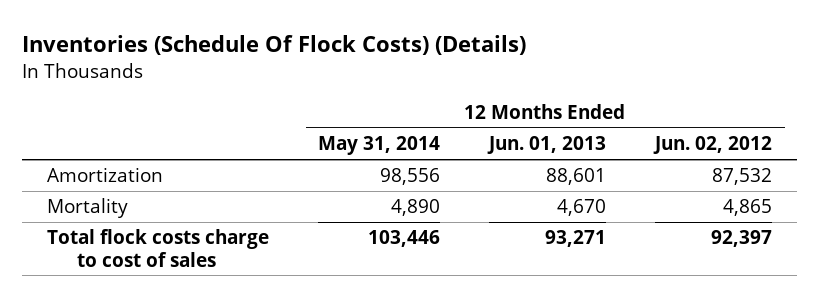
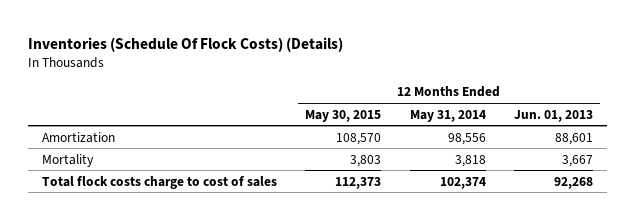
[653,136,773,155] Jun. 02, 2012 -> none
none -> [305,109,382,122] May 30, 2015
[391,199,441,217] 4,890 -> [454,154,486,167] 3,818
[557,199,607,217] 4,670 -> [562,154,594,167] 3,667
[368,230,441,248] 103,446 -> [439,176,486,189] 102,374
[545,230,607,248] 93,271 -> [554,176,594,189] 92,268

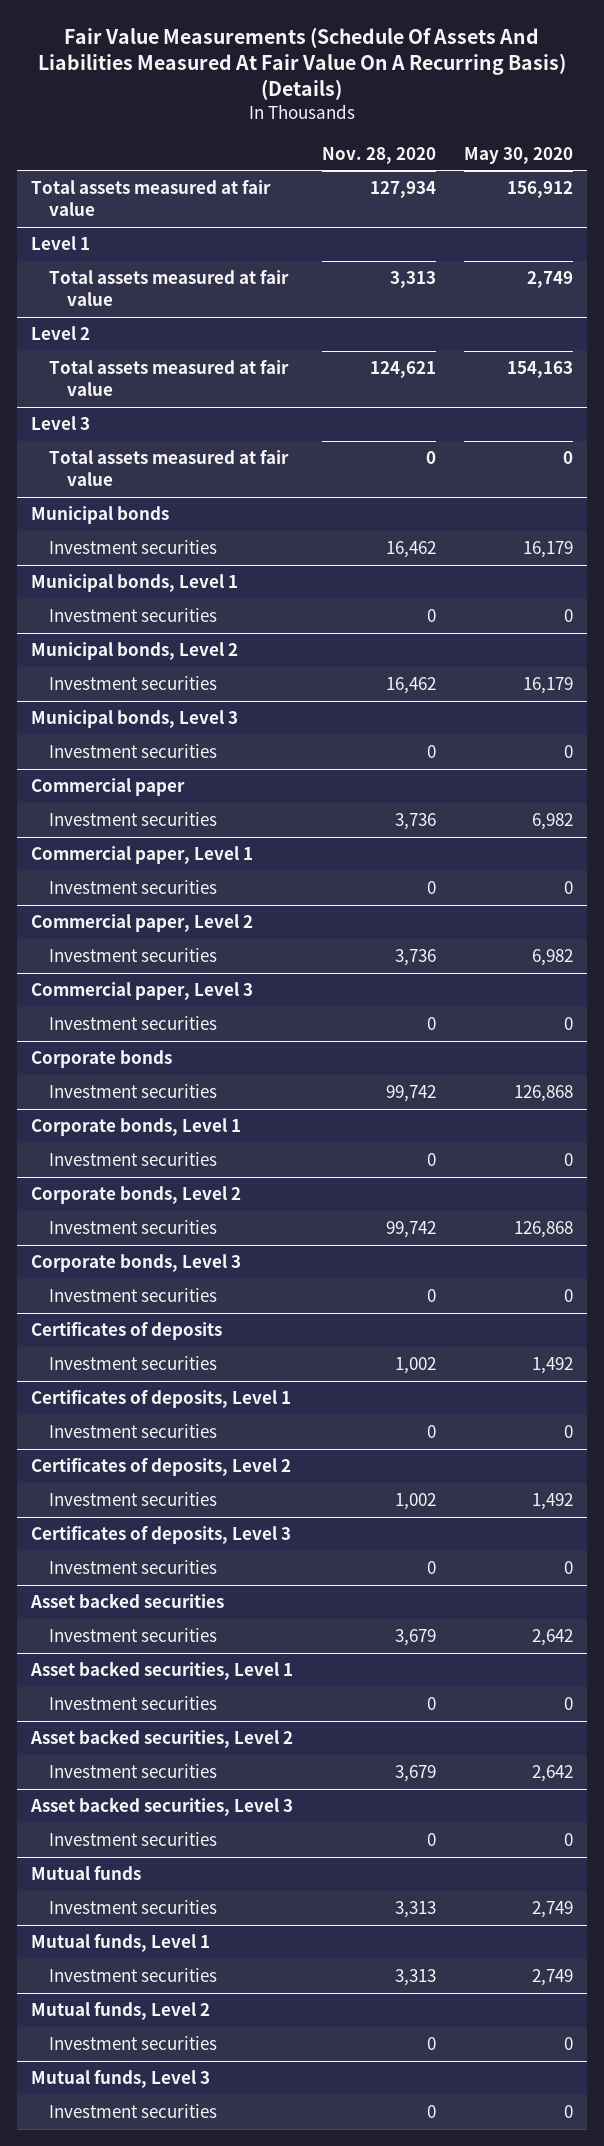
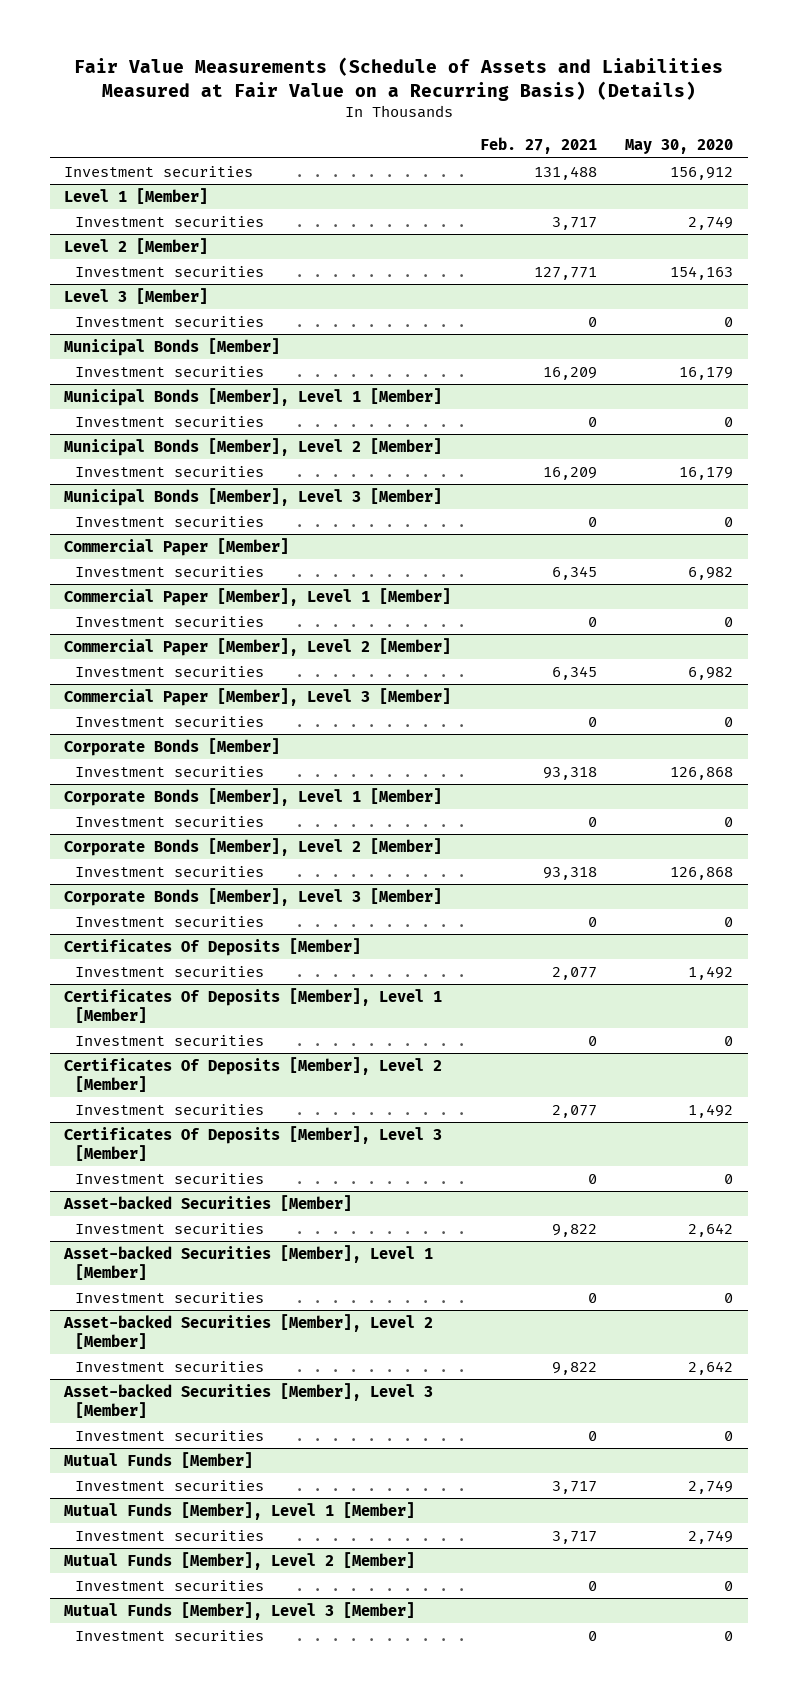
[38,26,567,101] Fair Value Measurements (Schedule Of Assets And Liabilities Measured At Fair Value On A Recurring Basis) (Details) -> [73,57,723,101] Fair Value Measurements (Schedule of Assets and Liabilities Measured at Fair Value on a Recurring Basis) (Details)
[321,146,436,164] Nov. 28, 2020 -> none
none -> [479,137,597,155] Feb. 27, 2021
[49,450,290,487] Total assets measured at fair value -> none
[31,180,272,217] Total assets measured at fair value -> [64,165,254,177] Investment securities
[31,236,91,251] Level 1 -> [64,187,209,204] Level 1 [Member]
[49,270,290,307] Total assets measured at fair value -> [74,215,264,227] Investment securities
[31,326,91,341] Level 2 -> [64,237,209,254] Level 2 [Member]
[49,360,290,397] Total assets measured at fair value -> [74,265,264,277] Investment securities
[31,416,91,431] Level 3 -> [64,287,209,304] Level 3 [Member]
none -> [74,315,264,327] Investment securities
[31,506,170,525] Municipal bonds -> [64,337,281,356] Municipal Bonds [Member]
[31,574,239,593] Municipal bonds, Level 1 -> [64,387,443,406] Municipal Bonds [Member], Level 1 [Member]
[31,642,239,661] Municipal bonds, Level 2 -> [64,437,443,456] Municipal Bonds [Member], Level 2 [Member]
[31,710,239,729] Municipal bonds, Level 3 -> [64,487,443,506] Municipal Bonds [Member], Level 3 [Member]
[31,778,186,797] Commercial paper -> [64,537,290,556] Commercial Paper [Member]
[31,846,254,865] Commercial paper, Level 1 -> [64,587,452,606] Commercial Paper [Member], Level 1 [Member]
[31,914,254,933] Commercial paper, Level 2 -> [64,637,452,656] Commercial Paper [Member], Level 2 [Member]
[31,982,254,1001] Commercial paper, Level 3 -> [64,687,452,706] Commercial Paper [Member], Level 3 [Member]
[31,1050,173,1069] Corporate bonds -> [64,737,281,756] Corporate Bonds [Member]
[31,1118,242,1137] Corporate bonds, Level 1 -> [64,787,443,806] Corporate Bonds [Member], Level 1 [Member]
[31,1186,242,1205] Corporate bonds, Level 2 -> [64,837,443,856] Corporate Bonds [Member], Level 2 [Member]
[31,1254,242,1273] Corporate bonds, Level 3 -> [64,887,443,906] Corporate Bonds [Member], Level 3 [Member]
[31,1322,223,1341] Certificates of deposits -> [64,937,362,956] Certificates Of Deposits [Member]
[31,1390,292,1409] Certificates of deposits, Level 1 -> [64,987,443,1024] Certificates Of Deposits [Member], Level 1 [Member]
[31,1458,292,1477] Certificates of deposits, Level 2 -> [64,1056,443,1093] Certificates Of Deposits [Member], Level 2 [Member]
[31,1526,292,1545] Certificates of deposits, Level 3 -> [64,1125,443,1162] Certificates Of Deposits [Member], Level 3 [Member]
[30,1593,225,1609] Asset backed securities -> [63,1194,353,1211] Asset-backed Securities [Member]
[30,1661,294,1681] Asset backed securities, Level 1 -> [63,1244,434,1281] Asset-backed Securities [Member], Level 1 [Member]
[30,1729,294,1749] Asset backed securities, Level 2 -> [63,1313,434,1350] Asset-backed Securities [Member], Level 2 [Member]
[30,1797,294,1817] Asset backed securities, Level 3 -> [63,1382,434,1419] Asset-backed Securities [Member], Level 3 [Member]
[31,1866,142,1881] Mutual funds -> [64,1451,254,1468] Mutual Funds [Member]
[31,1934,211,1953] Mutual funds, Level 1 -> [64,1501,416,1520] Mutual Funds [Member], Level 1 [Member]
[31,2002,211,2021] Mutual funds, Level 2 -> [64,1551,416,1570] Mutual Funds [Member], Level 2 [Member]
[31,2070,211,2089] Mutual funds, Level 3 -> [64,1601,416,1620] Mutual Funds [Member], Level 3 [Member]

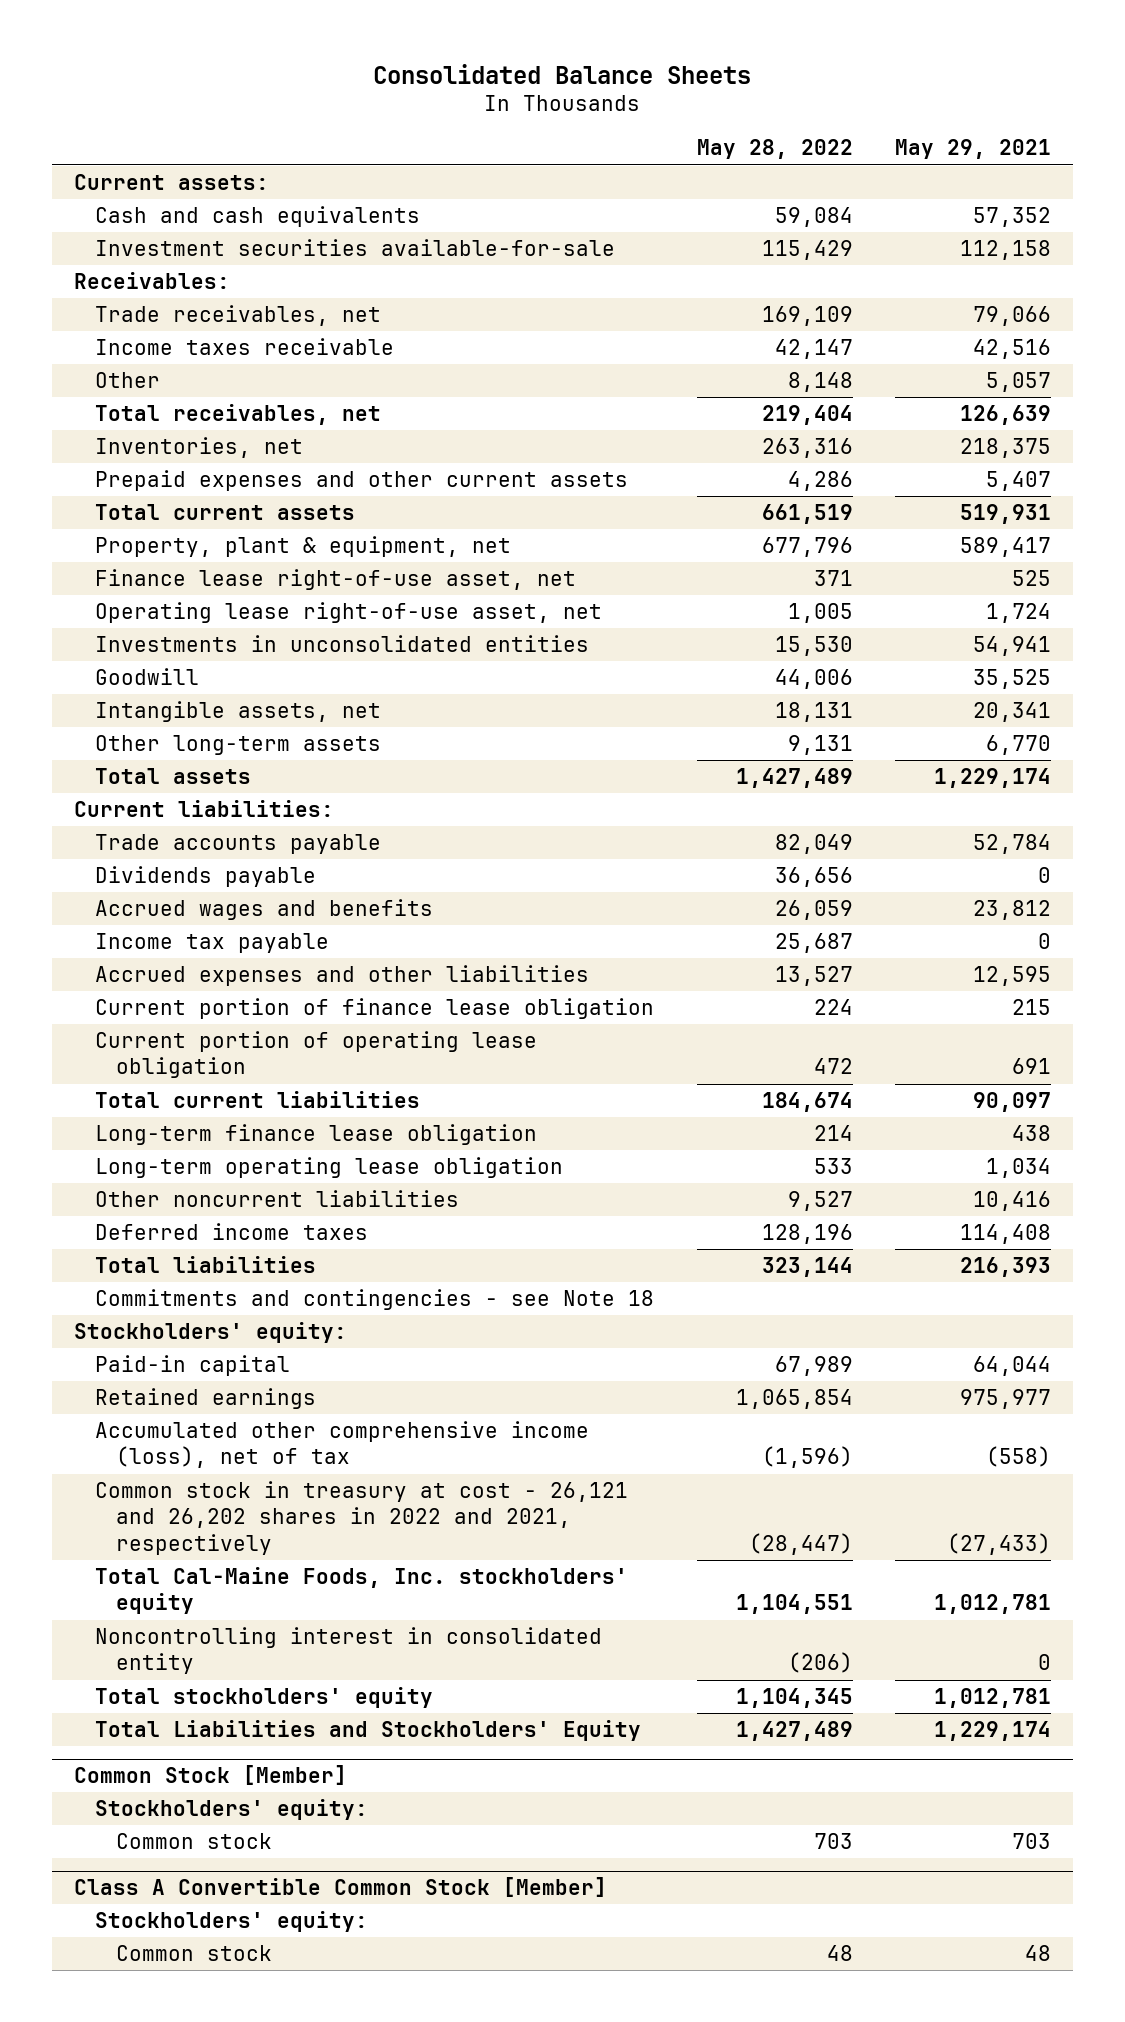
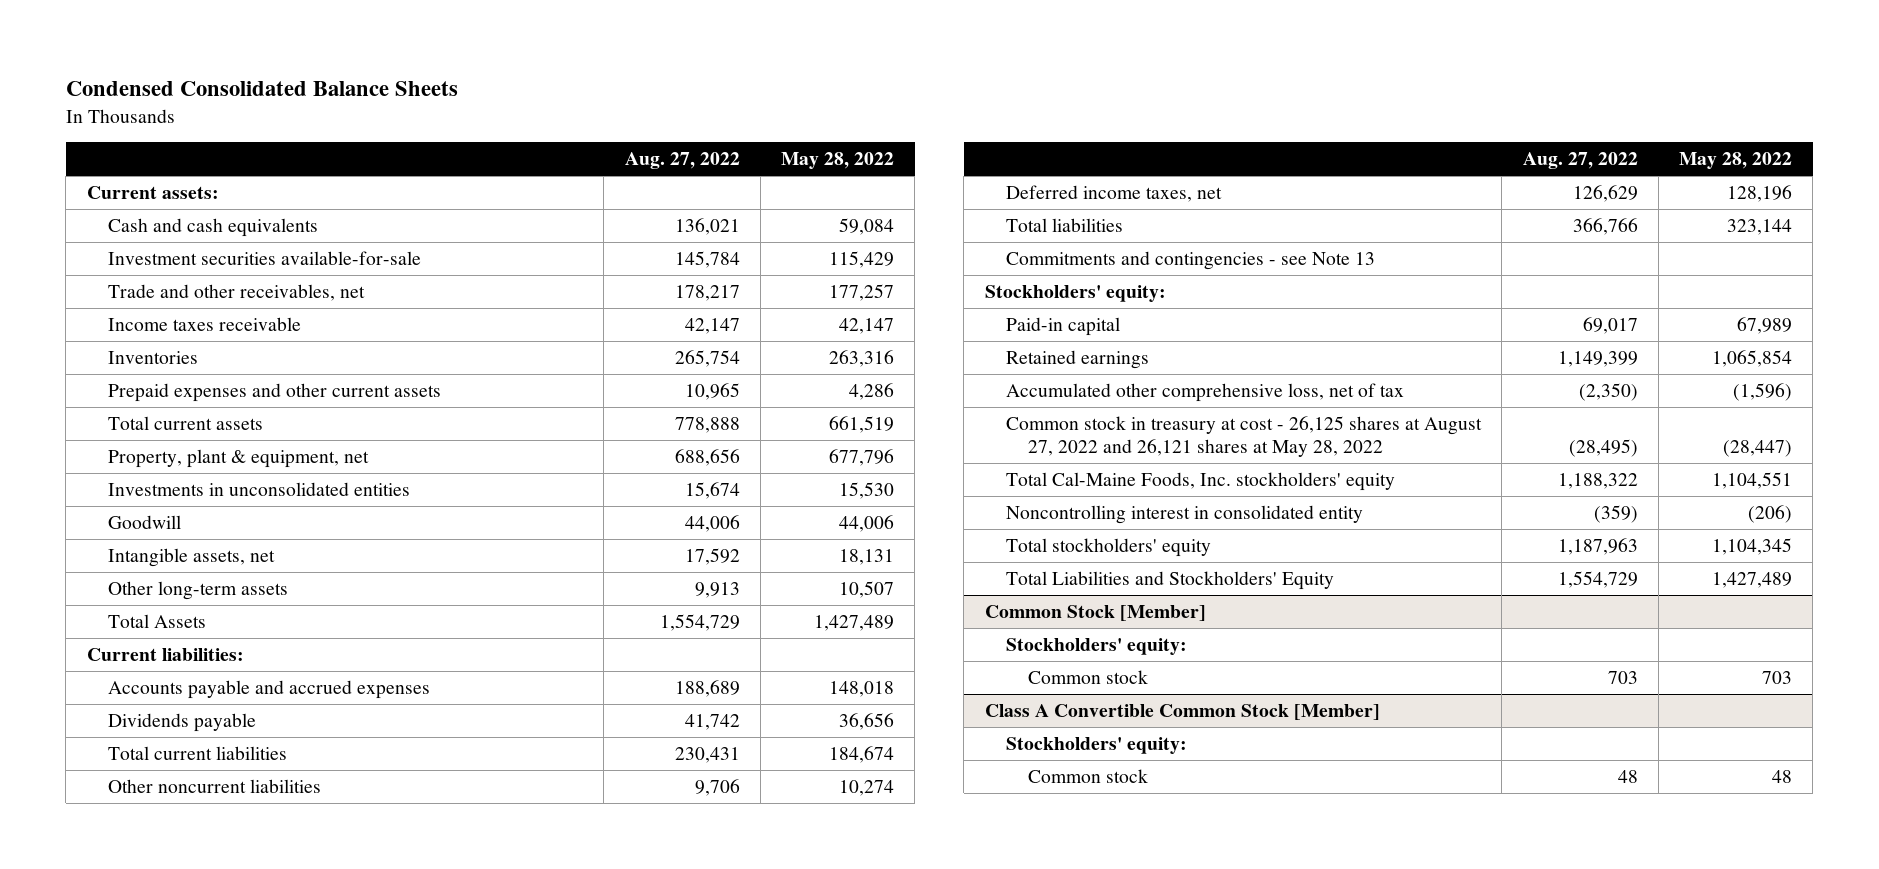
[373,63,752,84] Consolidated Balance Sheets -> [65,81,458,97] Condensed Consolidated Balance Sheets
[895,139,1052,160] May 29, 2021 -> none
none -> [624,152,740,170] Aug. 27, 2022
[73,272,230,290] Receivables: -> none
[94,305,381,327] Trade receivables, net -> [108,284,366,302] Trade and other receivables, net
[761,306,853,327] 169,109 -> [829,284,895,302] 177,257
[94,372,160,389] Other -> none
[94,404,381,426] Total receivables, net -> none
[94,437,303,459] Inventories, net -> [108,351,199,365] Inventories
[94,569,576,591] Finance lease right-of-use asset, net -> none
[94,602,602,624] Operating lease right-of-use asset, net -> none
[787,735,853,756] 9,131 -> [839,581,895,599] 10,507
[94,768,251,785] Total assets -> [108,614,207,629] Total Assets
[94,834,381,855] Trade accounts payable -> none
none -> [108,680,431,700] Accounts payable and accrued expenses
[94,899,433,921] Accrued wages and benefits -> none
[94,933,329,954] Income tax payable -> none
[94,965,589,987] Accrued expenses and other liabilities -> none
[94,998,654,1020] Current portion of finance lease obligation -> none
[94,1031,537,1079] Current portion of operating lease obligation -> none
[94,1124,537,1146] Long-term finance lease obligation -> none
[94,1157,563,1179] Long-term operating lease obligation -> none
[787,1191,853,1212] 9,527 -> [839,780,895,797] 10,274
[94,1223,368,1241] Deferred income taxes -> [1006,185,1223,203] Deferred income taxes, net
[94,1289,654,1311] Commitments and contingencies - see Note 18 -> [1006,251,1376,271] Commitments and contingencies - see Note 13
[94,1421,589,1469] Accumulated other comprehensive income (loss), net of tax -> [1006,383,1405,403] Accumulated other comprehensive loss, net of tax
[94,1481,628,1555] Common stock in treasury at cost - 26,121 and 26,202 shares in 2022 and 2021, respectively -> [1006,416,1483,458] Common stock in treasury at cost - 26,125 shares at August 27, 2022 and 26,121 shares at May 28, 2022

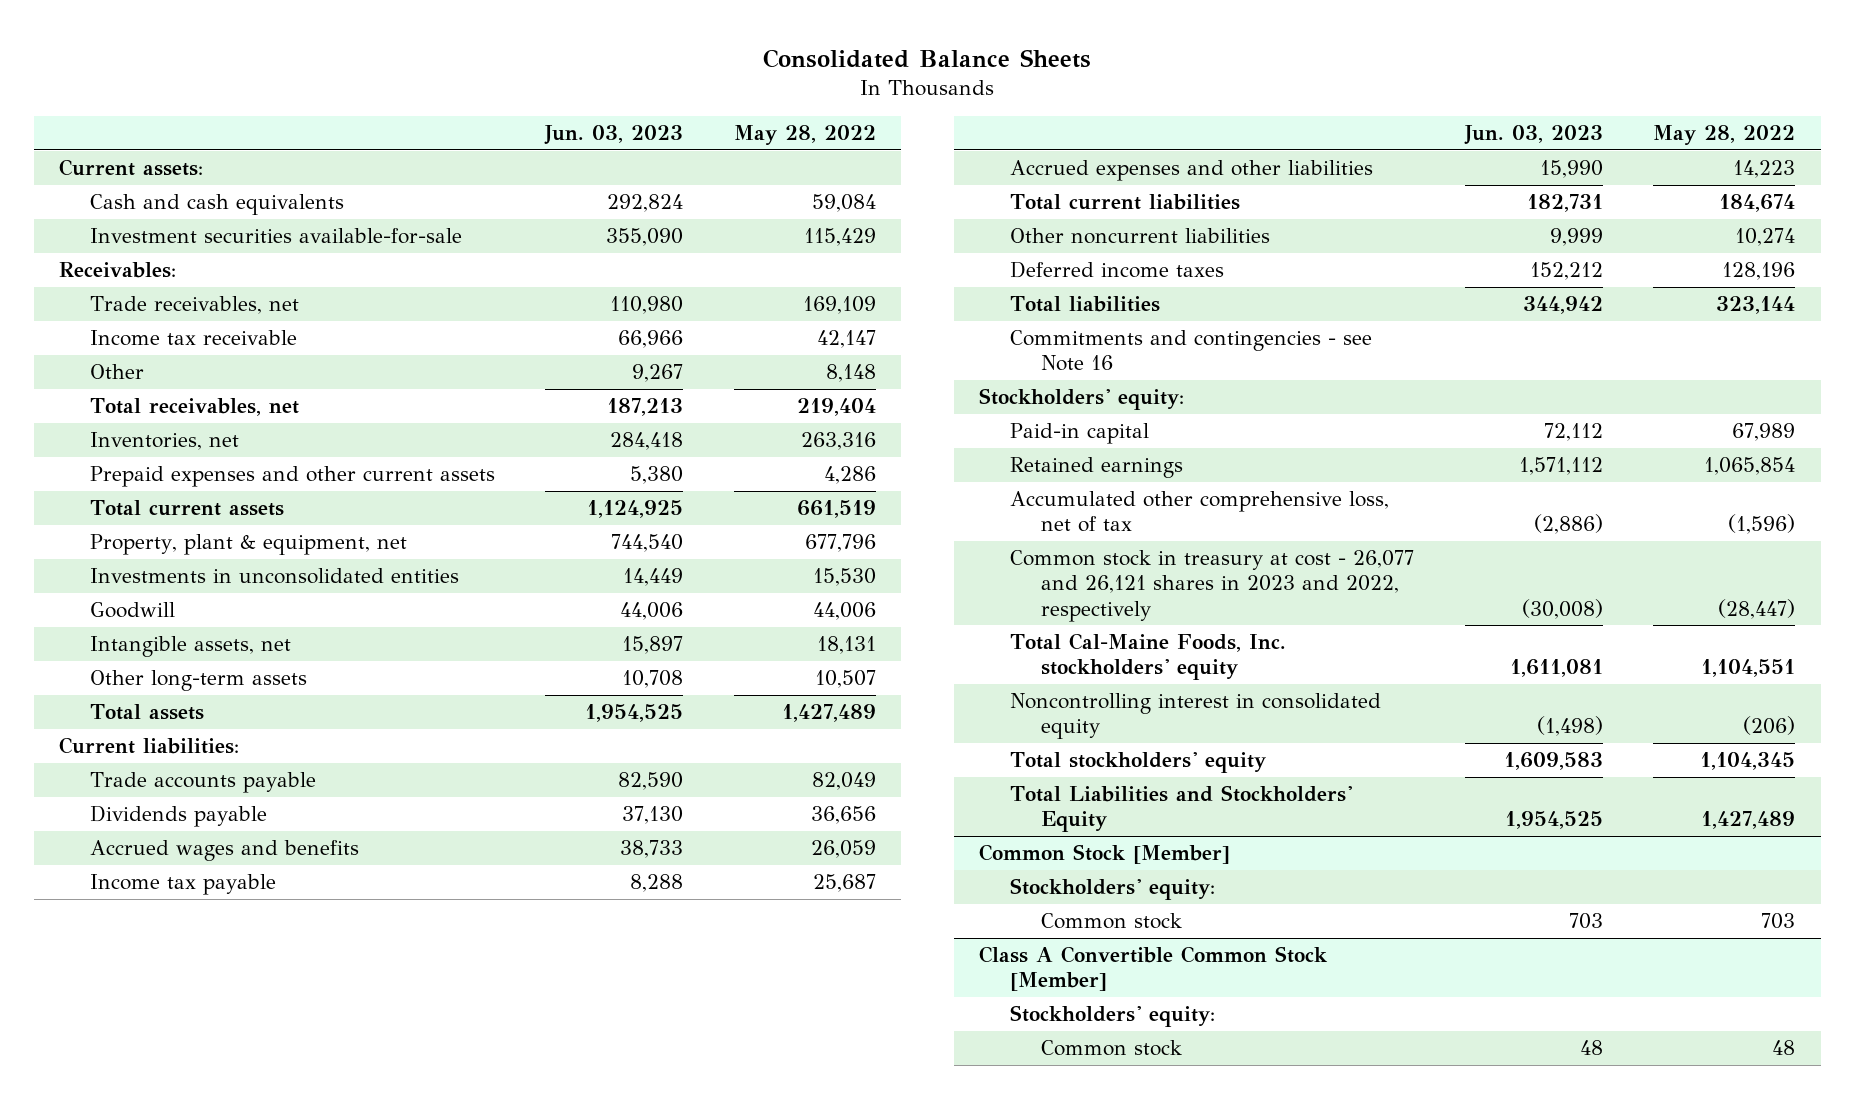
[65,81,458,97] Condensed Consolidated Balance Sheets -> [763,48,1092,68] Consolidated Balance Sheets
[624,152,740,170] Aug. 27, 2022 -> none
none -> [544,125,684,146] Jun. 03, 2023
none -> [58,262,176,279] Receivables:
[108,284,366,302] Trade and other receivables, net -> [90,296,300,315] Trade receivables, net
[829,284,895,302] 177,257 -> [802,296,876,315] 169,109
[108,317,302,332] Income taxes receivable -> [90,330,298,347] Income tax receivable
none -> [90,364,145,380] Other
none -> [90,398,300,417] Total receivables, net
[108,351,199,365] Inventories -> [90,432,240,451] Inventories, net
[108,614,207,629] Total Assets -> [90,704,205,721] Total assets
[108,680,431,700] Accounts payable and accrued expenses -> none
none -> [90,772,317,794] Trade accounts payable
none -> [90,840,360,862] Accrued wages and benefits
none -> [90,874,277,896] Income tax payable
none -> [1010,160,1374,182] Accrued expenses and other liabilities
[1006,185,1223,203] Deferred income taxes, net -> [1010,261,1225,279] Deferred income taxes
[1006,251,1376,271] Commitments and contingencies - see Note 13 -> [1010,330,1373,372] Commitments and contingencies - see Note 16
[1006,416,1483,458] Common stock in treasury at cost - 26,125 shares at August 27, 2022 and 26,121 shares at May 28, 2022 -> [1010,550,1415,622] Common stock in treasury at cost - 26,077 and 26,121 shares in 2023 and 2022, respectively
[1006,505,1364,525] Noncontrolling interest in consolidated entity -> [1010,693,1382,740] Noncontrolling interest in consolidated equity

